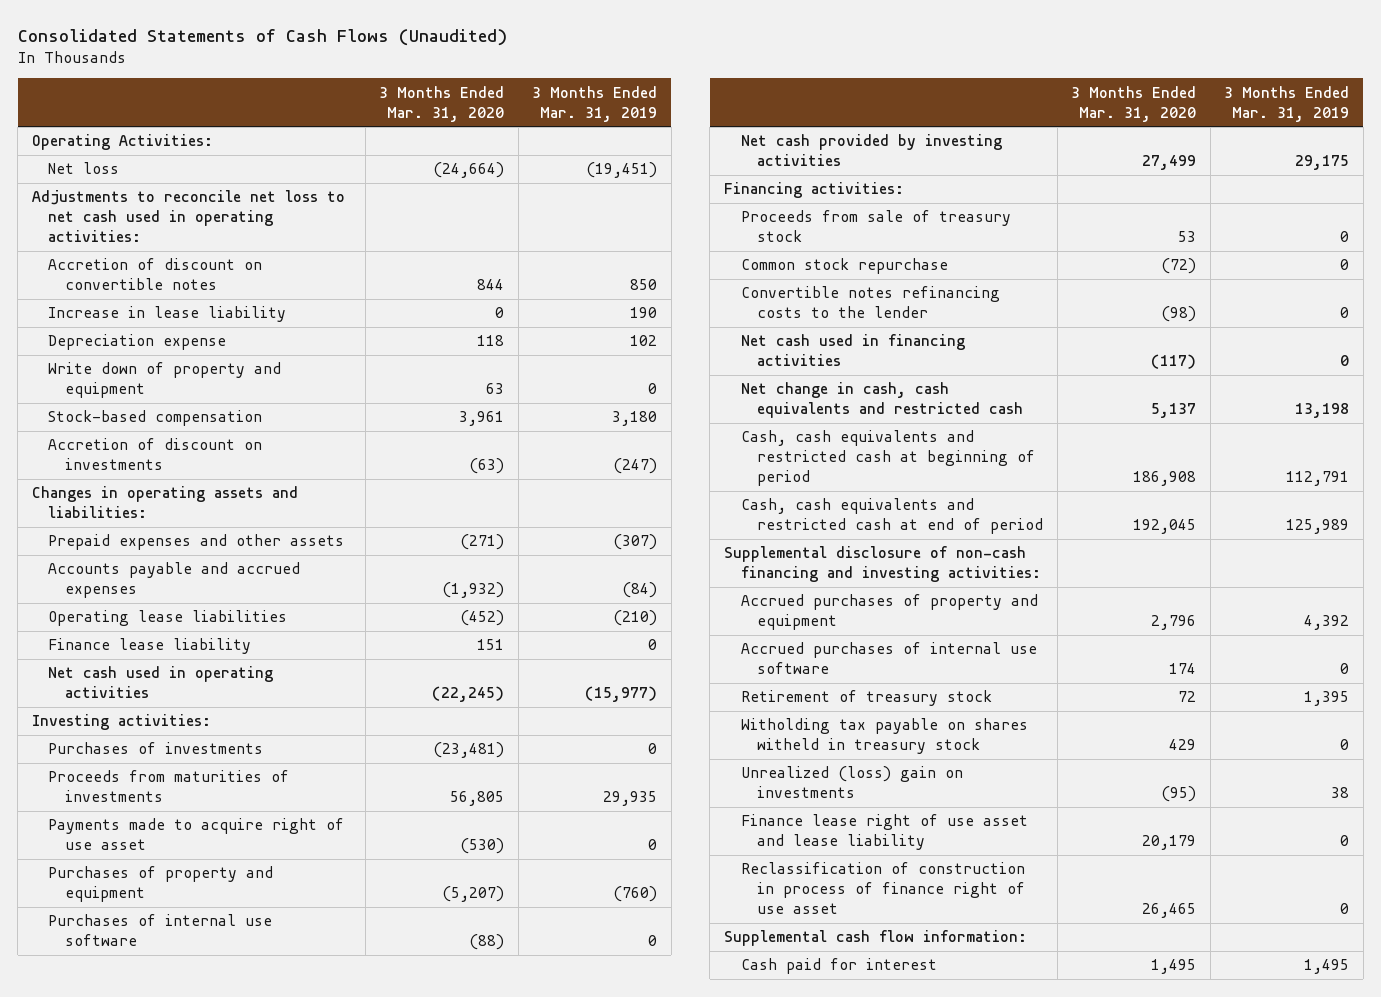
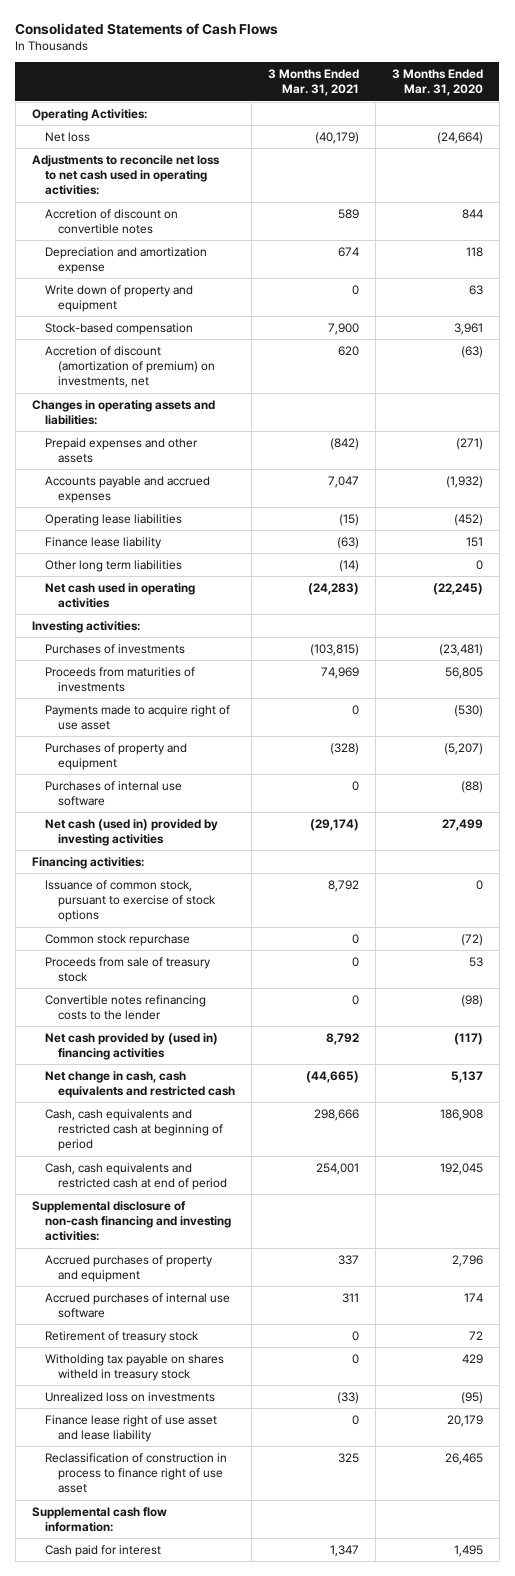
[17,28,507,46] Consolidated Statements of Cash Flows (Unaudited) -> [15,22,279,35] Consolidated Statements of Cash Flows
[532,85,658,122] 3 Months Ended Mar. 31, 2019 -> none
none -> [267,69,359,97] 3 Months Ended Mar. 31, 2021
[48,306,287,323] Increase in lease liability -> none
[48,334,227,351] Depreciation expense -> [44,246,207,275] Depreciation and amortization expense
[48,438,263,471] Accretion of discount on investments -> [44,345,215,389] Accretion of discount (amortization of premium) on investments, net
none -> [44,559,182,572] Other long term liabilities
[740,134,1002,167] Net cash provided by investing activities -> [44,818,218,847] Net cash (used in) provided by investing activities
none -> [44,879,216,923] Issuance of common stock, pursuant to exercise of stock options
[740,210,1011,243] Proceeds from sale of treasury stock -> [44,956,211,983] Proceeds from sale of treasury stock
[740,334,965,367] Net cash used in financing activities -> [44,1032,218,1061] Net cash provided by (used in) financing activities
[740,766,963,799] Unrealized (loss) gain on investments -> [44,1391,215,1402] Unrealized loss on investments
[740,862,1026,915] Reclassification of construction in process of finance right of use asset -> [44,1452,227,1494] Reclassification of construction in process to finance right of use asset

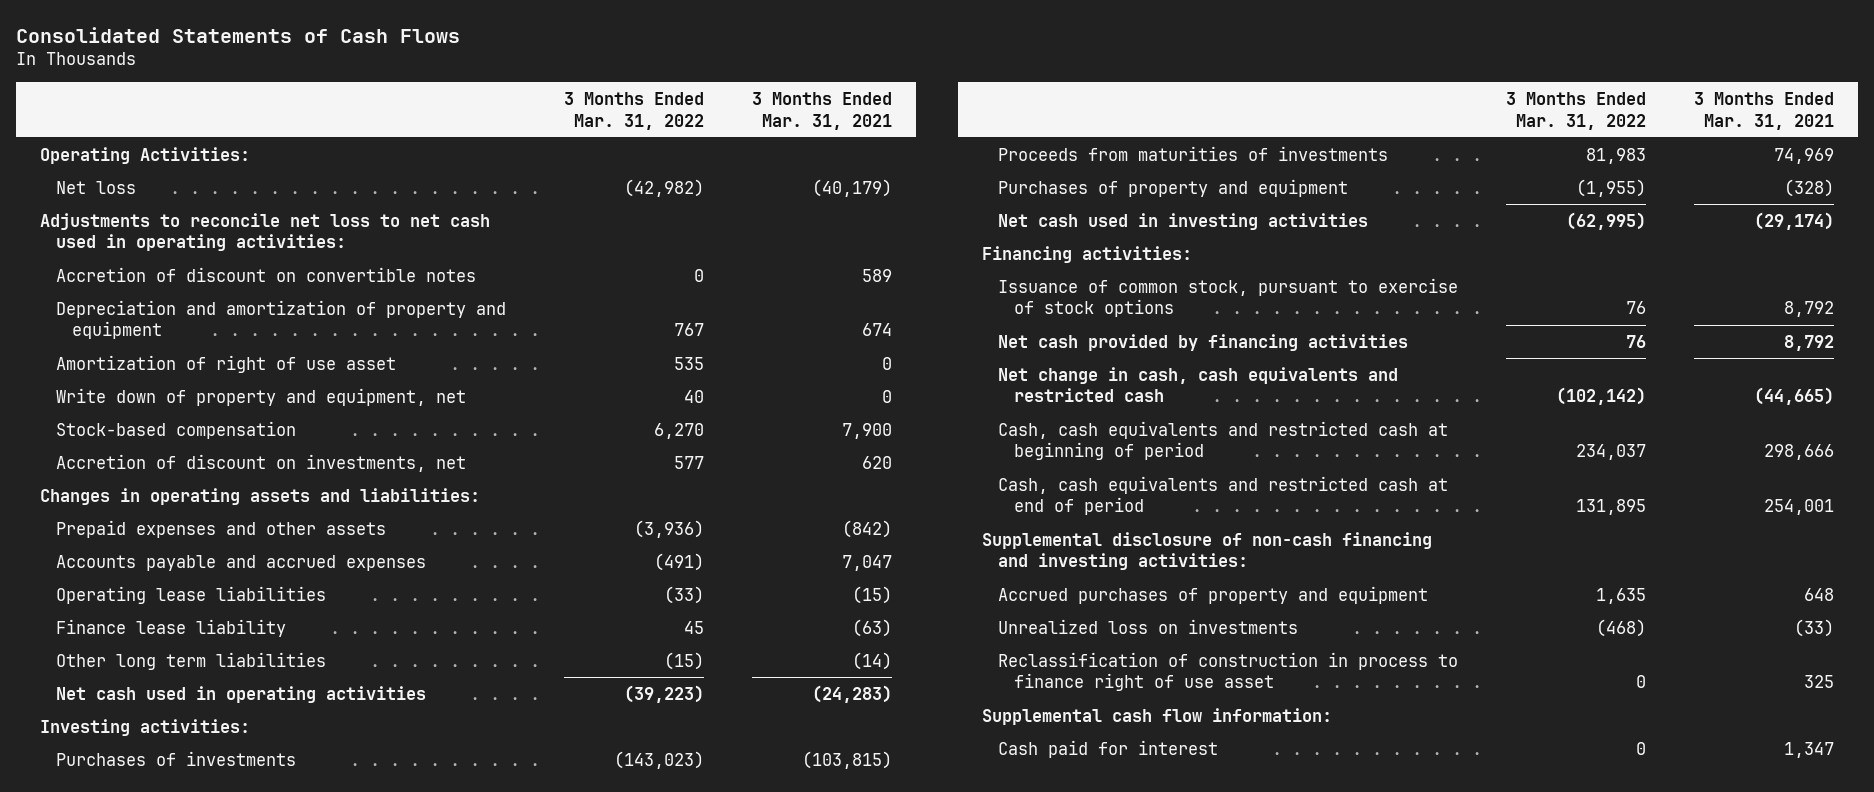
[391,69,483,97] 3 Months Ended Mar. 31, 2020 -> none
none -> [564,91,705,130] 3 Months Ended Mar. 31, 2022
[44,246,207,275] Depreciation and amortization expense -> [56,299,507,340] Depreciation and amortization of property and equipment
none -> [56,354,397,373] Amortization of right of use asset
[44,284,193,313] Write down of property and equipment -> [56,387,467,406] Write down of property and equipment, net
[44,345,215,389] Accretion of discount (amortization of premium) on investments, net -> [56,453,467,472] Accretion of discount on investments, net
[44,704,230,731] Payments made to acquire right of use asset -> none
[44,780,182,807] Purchases of internal use software -> none
[44,818,218,847] Net cash (used in) provided by investing activities -> [998,212,1369,230] Net cash used in investing activities
[44,933,190,946] Common stock repurchase -> none
[44,956,211,983] Proceeds from sale of treasury stock -> none
[44,994,206,1021] Convertible notes refinancing costs to the lender -> none
[44,1032,218,1061] Net cash provided by (used in) financing activities -> [998,333,1409,351] Net cash provided by financing activities
[44,1292,230,1319] Accrued purchases of internal use software -> none
[44,1330,199,1343] Retirement of treasury stock -> none
[44,1353,224,1382] Witholding tax payable on shares witheld in treasury stock -> none
[337,1254,359,1265] 337 -> [1803,587,1834,601] 648
[44,1414,217,1443] Finance lease right of use asset and lease liability -> none

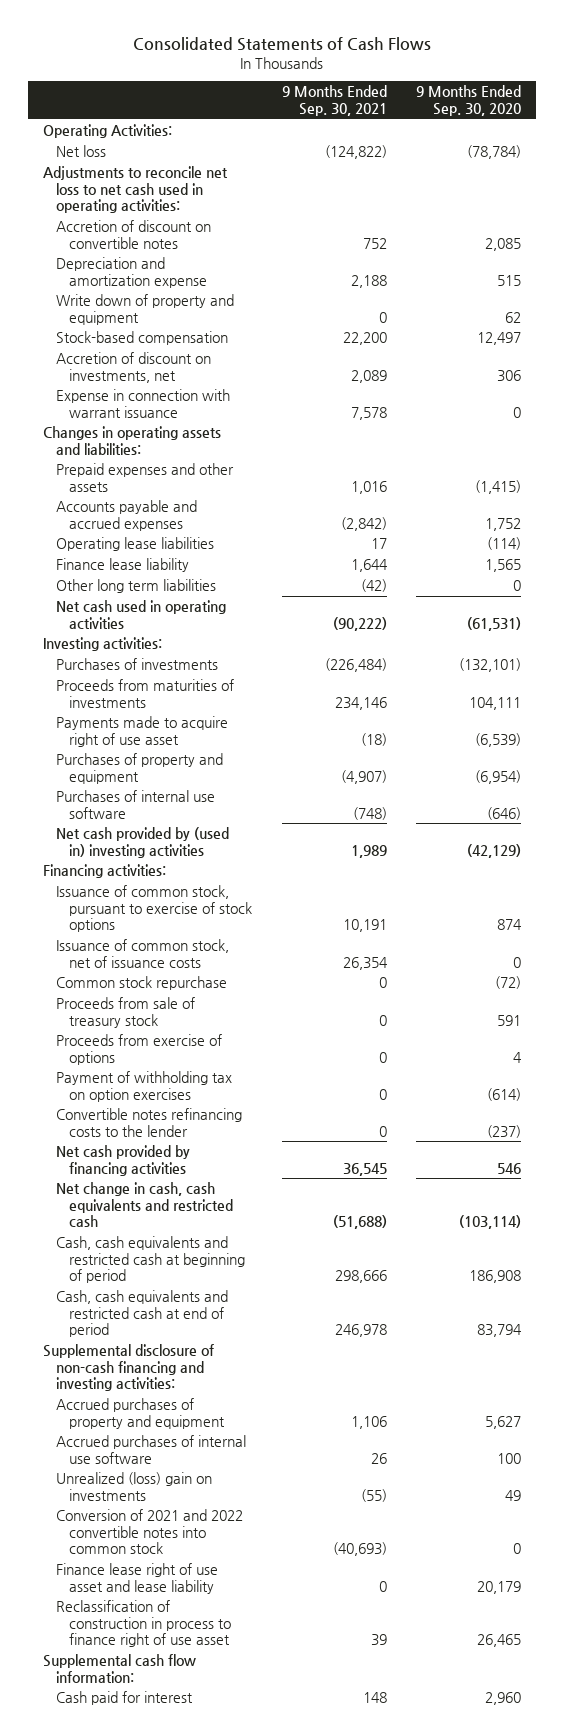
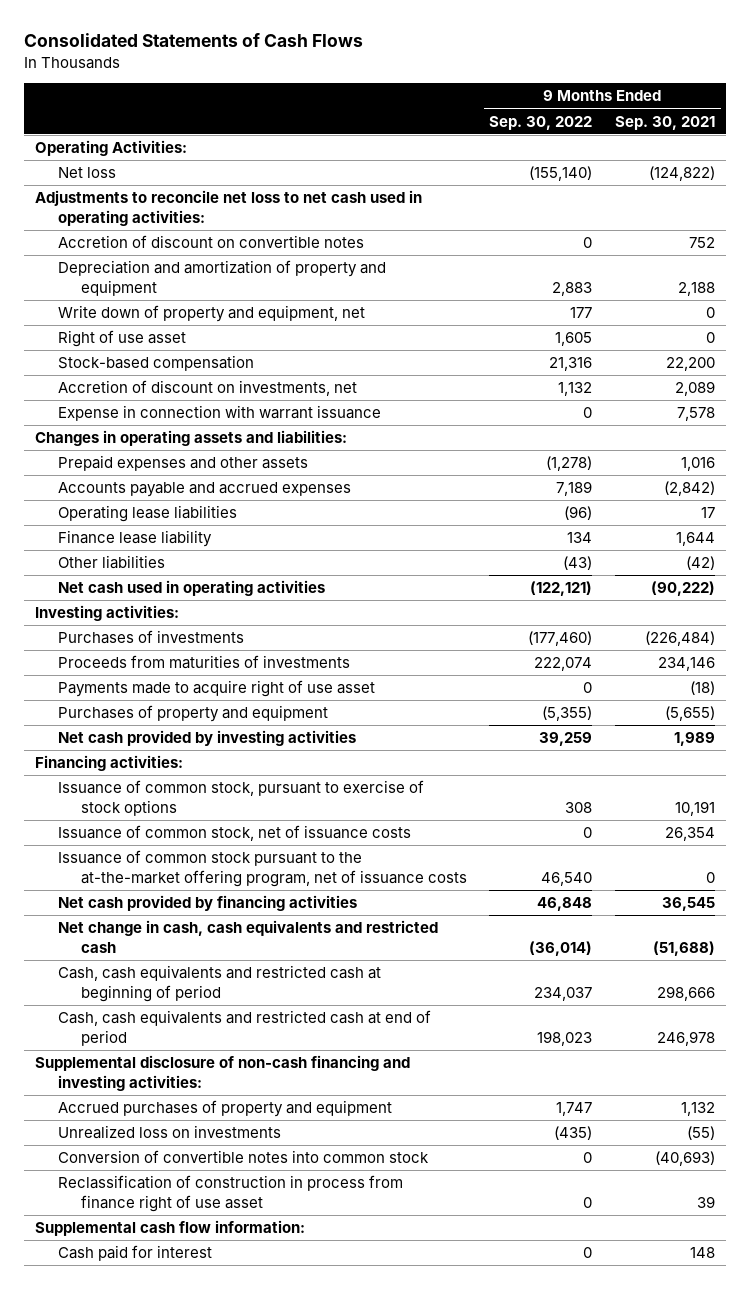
[416,85,522,116] 9 Months Ended Sep. 30, 2020 -> none
none -> [489,115,593,130] Sep. 30, 2022
[55,257,207,288] Depreciation and amortization expense -> [57,260,386,296] Depreciation and amortization of property and equipment
[55,294,234,325] Write down of property and equipment -> [57,305,365,323] Write down of property and equipment, net
none -> [57,330,186,348] Right of use asset
[55,579,216,594] Other long term liabilities -> [57,555,165,570] Other liabilities
[55,790,215,819] Purchases of internal use software -> none
[340,769,387,784] (4,907) -> [664,706,715,722] (5,655)
[55,827,229,858] Net cash provided by (used in) investing activities -> [57,730,356,747] Net cash provided by investing activities
[55,976,227,991] Common stock repurchase -> none
[55,997,195,1028] Proceeds from sale of treasury stock -> none
[55,1034,222,1065] Proceeds from exercise of options -> none
[55,1071,232,1102] Payment of withholding tax on option exercises -> none
[55,1108,242,1137] Convertible notes refinancing costs to the lender -> none
none -> [57,850,467,887] Issuance of common stock pursuant to the at-the-market offering program, net of issuance costs
[55,1435,246,1464] Accrued purchases of internal use software -> none
[55,1563,218,1594] Finance lease right of use asset and lease liability -> none
[350,1415,387,1429] 1,106 -> [680,1102,715,1117] 1,132
[55,1472,212,1501] Unrealized (loss) gain on investments -> [57,1125,281,1140] Unrealized loss on investments
[55,1509,243,1555] Conversion of 2021 and 2022 convertible notes into common stock -> [57,1150,429,1164] Conversion of convertible notes into common stock
[55,1600,231,1648] Reclassification of construction in process to finance right of use asset -> [57,1175,403,1212] Reclassification of construction in process from finance right of use asset

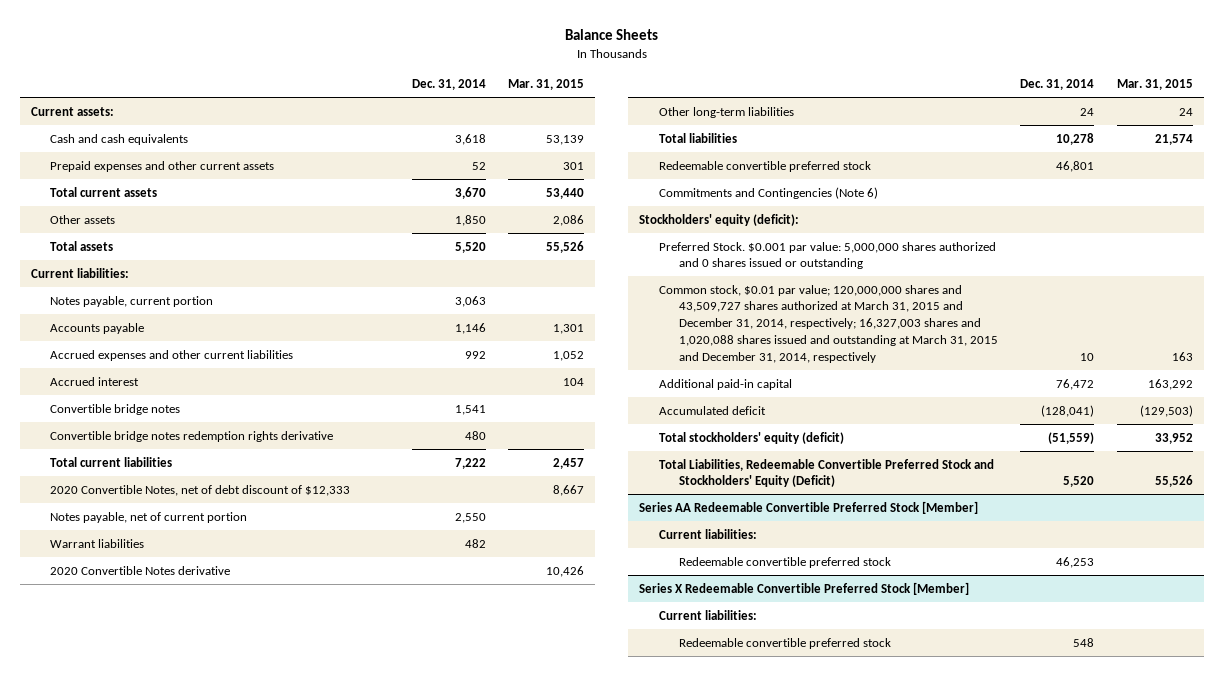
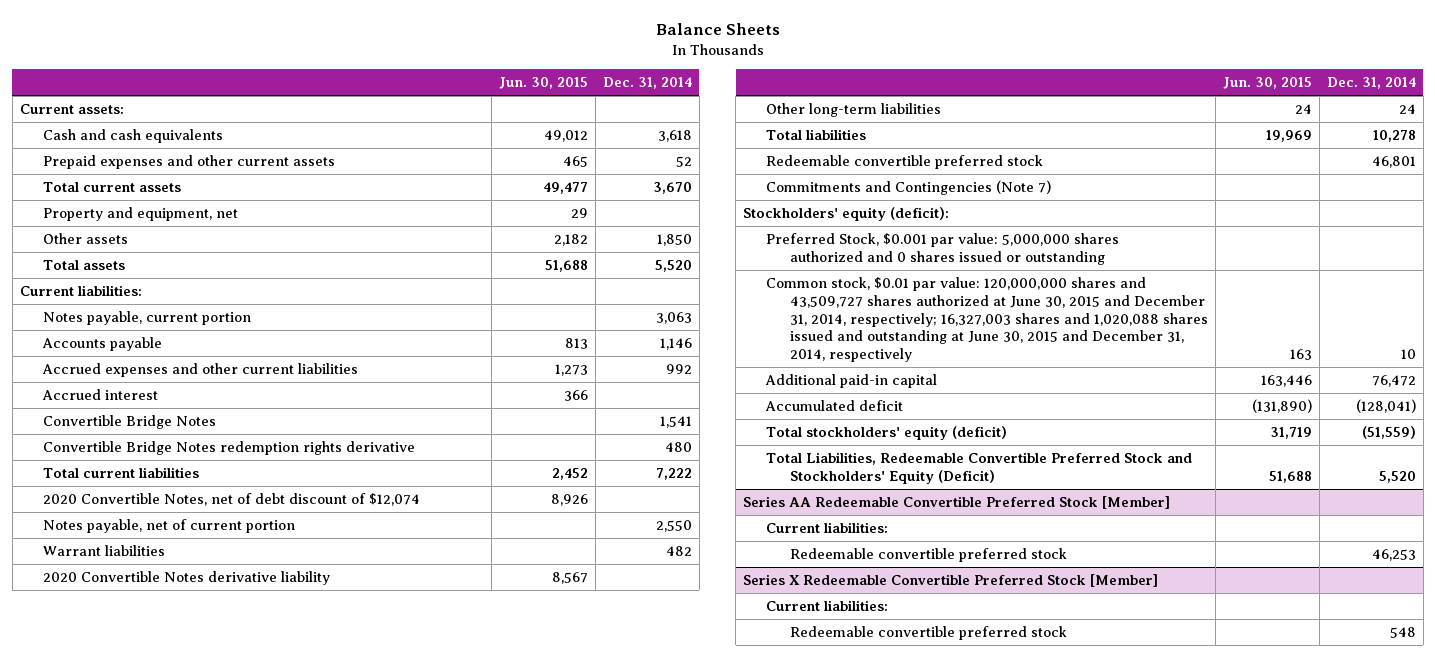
[508,79,585,91] Mar. 31, 2015 -> none
none -> [498,77,588,90] Jun. 30, 2015
none -> [42,207,238,222] Property and equipment, net
[50,403,181,415] Convertible bridge notes -> [42,415,216,430] Convertible Bridge Notes
[50,430,334,442] Convertible bridge notes redemption rights derivative -> [42,441,415,456] Convertible Bridge Notes redemption rights derivative
[50,484,351,496] 2020 Convertible Notes, net of debt discount of $12,333 -> [42,493,420,507] 2020 Convertible Notes, net of debt discount of $12,074
[50,565,231,575] 2020 Convertible Notes derivative -> [42,571,330,586] 2020 Convertible Notes derivative liability
[659,186,879,199] Commitments and Contingencies (Note 6) -> [766,180,1052,196] Commitments and Contingencies (Note 7)
[659,241,997,270] Preferred Stock. $0.001 par value: 5,000,000 shares authorized and 0 shares issued or outstanding -> [766,233,1120,265] Preferred Stock, $0.001 par value: 5,000,000 shares authorized and 0 shares issued or outstanding
[659,284,998,364] Common stock, $0.01 par value; 120,000,000 shares and 43,509,727 shares authorized at March 31, 2015 and December 31, 2014, respectively; 16,327,003 shares and 1,020,088 shares issued and outstanding at March 31, 2015 and December 31, 2014, respectively -> [766,277,1208,363] Common stock, $0.01 par value: 120,000,000 shares and 43,509,727 shares authorized at June 30, 2015 and December 31, 2014, respectively; 16,327,003 shares and 1,020,088 shares issued and outstanding at June 30, 2015 and December 31, 2014, respectively

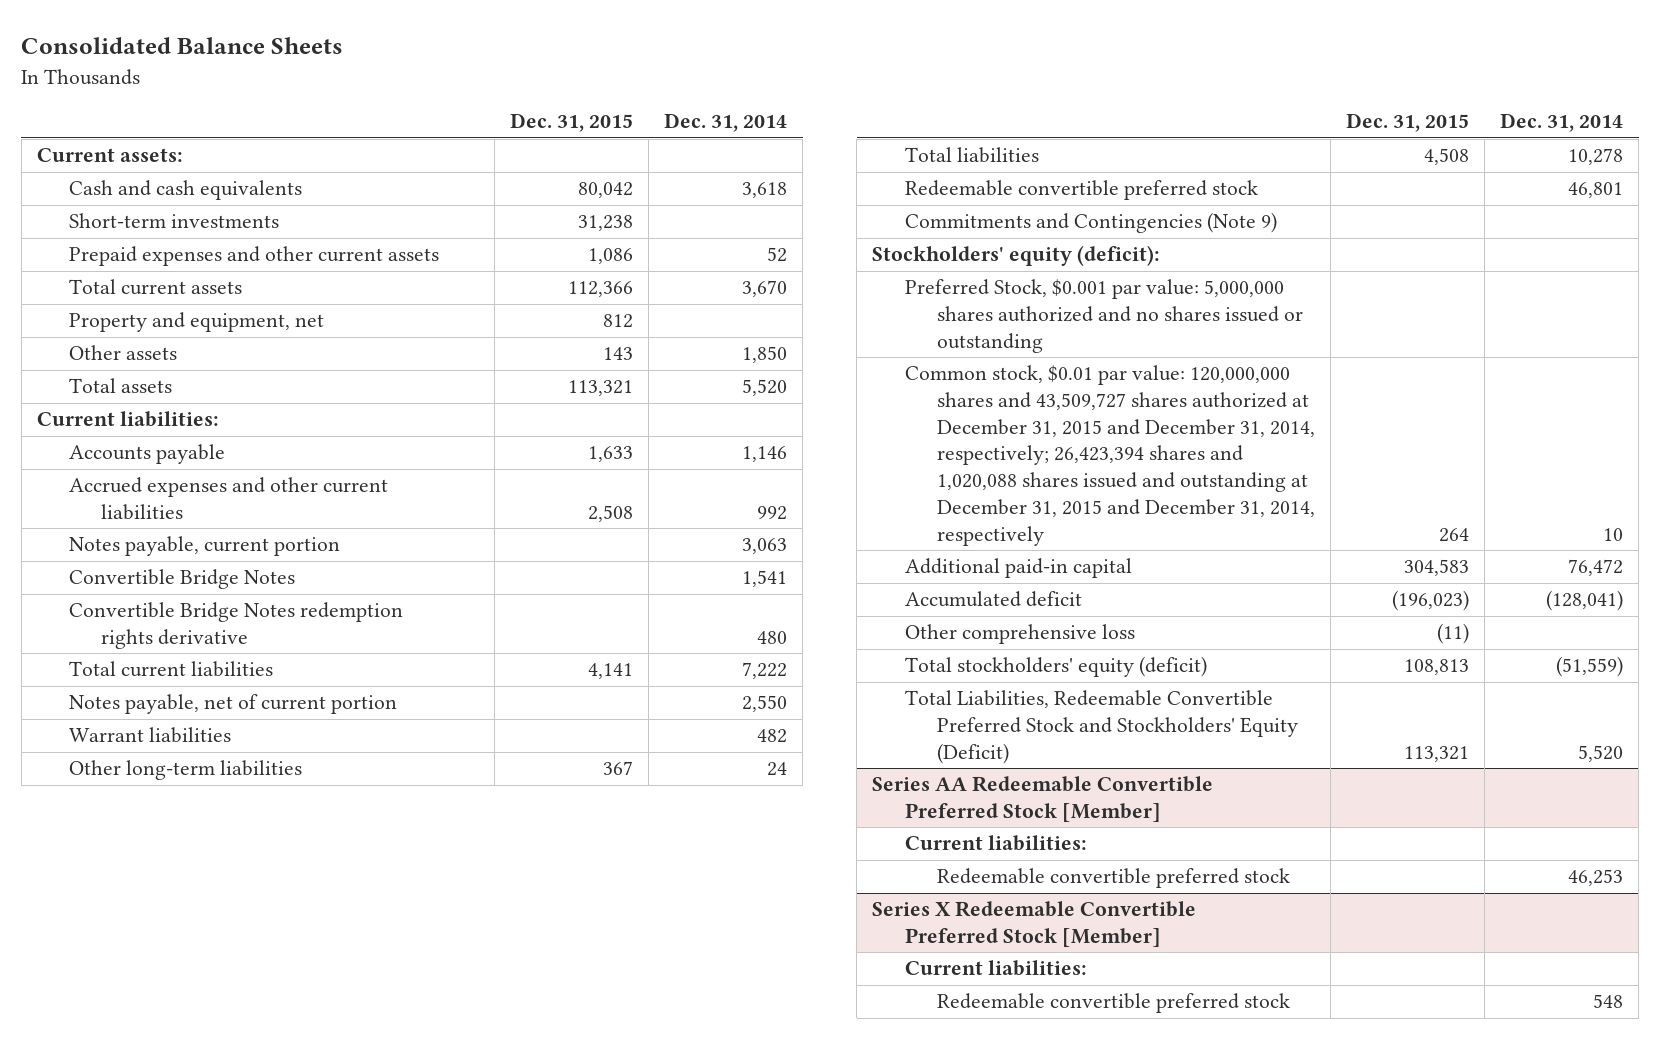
[655,22,780,35] Balance Sheets -> [21,37,344,55] Consolidated Balance Sheets
[498,77,588,90] Jun. 30, 2015 -> none
none -> [510,113,634,133] Dec. 31, 2015
none -> [68,213,279,229] Short-term investments
[41,389,158,401] Accrued interest -> none
[42,311,251,326] Notes payable, current portion -> [68,536,340,557] Notes payable, current portion
[42,493,420,507] 2020 Convertible Notes, net of debt discount of $12,074 -> none
[42,571,330,586] 2020 Convertible Notes derivative liability -> none
[766,180,1052,196] Commitments and Contingencies (Note 7) -> [904,212,1277,234] Commitments and Contingencies (Note 9)
[766,233,1120,265] Preferred Stock, $0.001 par value: 5,000,000 shares authorized and 0 shares issued or outstanding -> [904,279,1304,353] Preferred Stock, $0.001 par value: 5,000,000 shares authorized and no shares issued or outstanding
[766,277,1208,363] Common stock, $0.01 par value: 120,000,000 shares and 43,509,727 shares authorized at June 30, 2015 and December 31, 2014, respectively; 16,327,003 shares and 1,020,088 shares issued and outstanding at June 30, 2015 and December 31, 2014, respectively -> [904,365,1316,546] Common stock, $0.01 par value: 120,000,000 shares and 43,509,727 shares authorized at December 31, 2015 and December 31, 2014, respectively; 26,423,394 shares and 1,020,088 shares issued and outstanding at December 31, 2015 and December 31, 2014, respectively
none -> [904,624,1135,645] Other comprehensive loss

